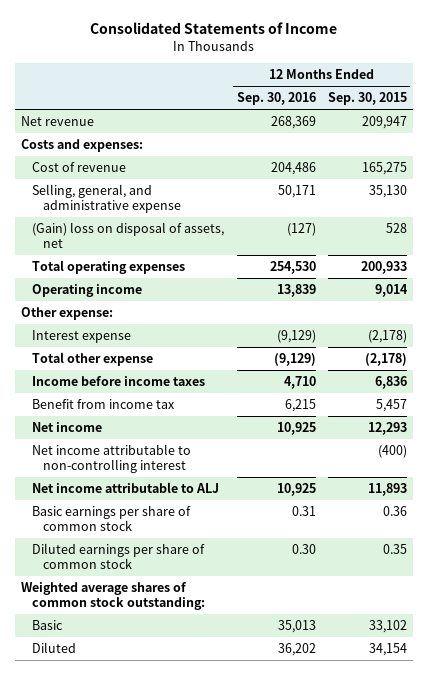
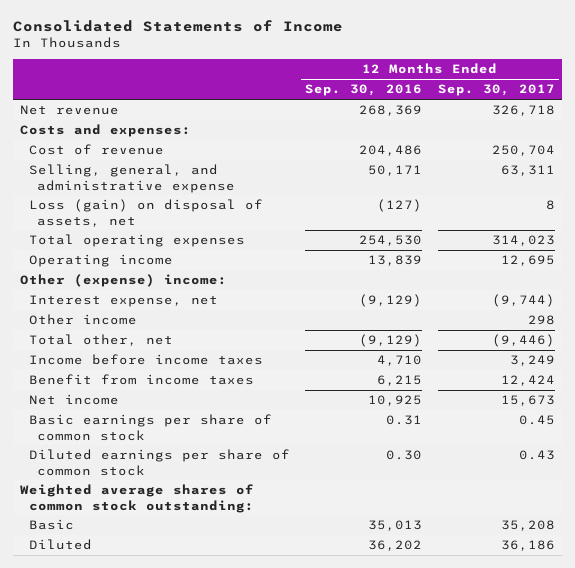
[327,92,407,106] Sep. 30, 2015 -> none
none -> [437,84,555,97] Sep. 30, 2017
[32,221,225,249] (Gain) loss on disposal of assets, net -> [28,199,263,227] Loss (gain) on disposal of assets, net
[21,306,114,320] Other expense: -> [20,274,228,288] Other (expense) income:
[32,329,132,343] Interest expense -> [28,295,218,308] Interest expense, net
none -> [28,314,137,326] Other income
[32,351,154,366] Total other expense -> [28,334,173,347] Total other, net
[32,398,176,409] Benefit from income tax -> [28,374,254,386] Benefit from income taxes
[32,443,192,474] Net income attributable to non-controlling interest -> none
[32,481,220,493] Net income attributable to ALJ -> none

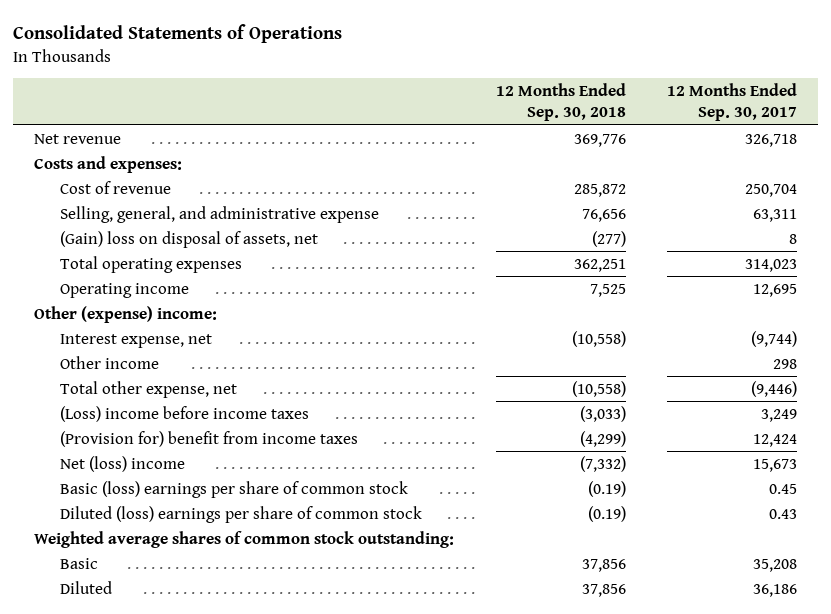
[12,20,343,33] Consolidated Statements of Income -> [13,24,343,44] Consolidated Statements of Operations
[305,84,423,97] Sep. 30, 2016 -> none
none -> [495,83,626,122] 12 Months Ended Sep. 30, 2018
[28,199,263,227] Loss (gain) on disposal of assets, net -> [59,230,318,248] (Gain) loss on disposal of assets, net
[28,334,173,347] Total other, net -> [59,380,237,398] Total other expense, net
[28,354,263,366] Income before income taxes -> [59,405,309,422] (Loss) income before income taxes
[28,374,254,386] Benefit from income taxes -> [59,430,358,447] (Provision for) benefit from income taxes
[28,394,119,406] Net income -> [59,455,185,472] Net (loss) income
[28,414,272,441] Basic earnings per share of common stock -> [59,480,408,498] Basic (loss) earnings per share of common stock
[28,449,290,476] Diluted earnings per share of common stock -> [59,505,422,523] Diluted (loss) earnings per share of common stock

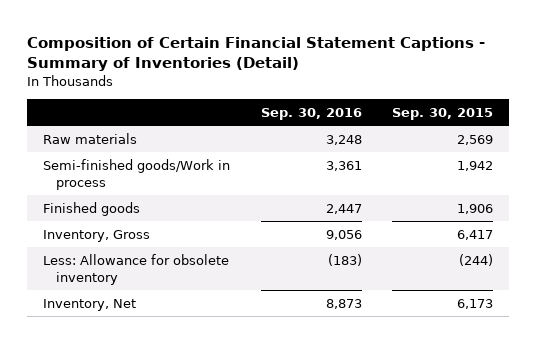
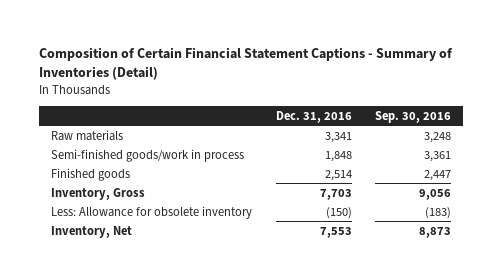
[392,108,494,121] Sep. 30, 2015 -> none
none -> [275,110,352,123] Dec. 31, 2016
[42,158,230,190] Semi-finished goods/Work in process -> [50,148,244,162] Semi-finished goods/work in process

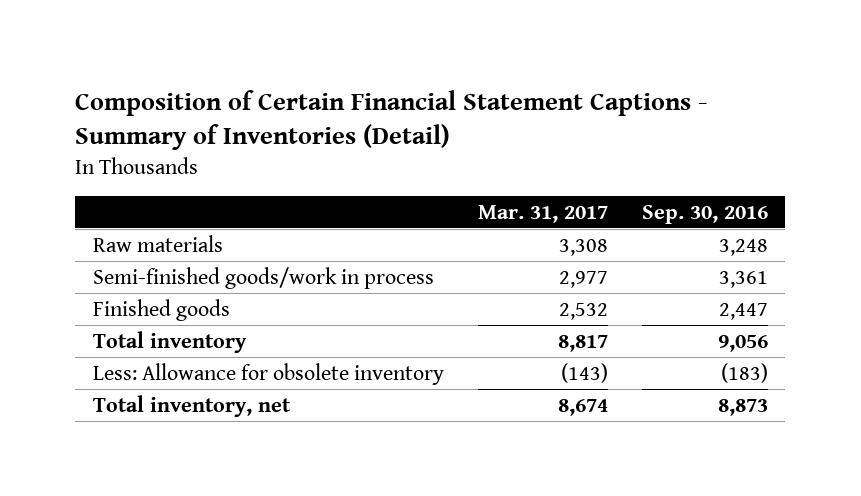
[275,110,352,123] Dec. 31, 2016 -> none
none -> [477,204,608,223] Mar. 31, 2017
[50,187,145,200] Inventory, Gross -> [92,330,247,353] Total inventory
[50,225,132,238] Inventory, Net -> [92,394,291,417] Total inventory, net

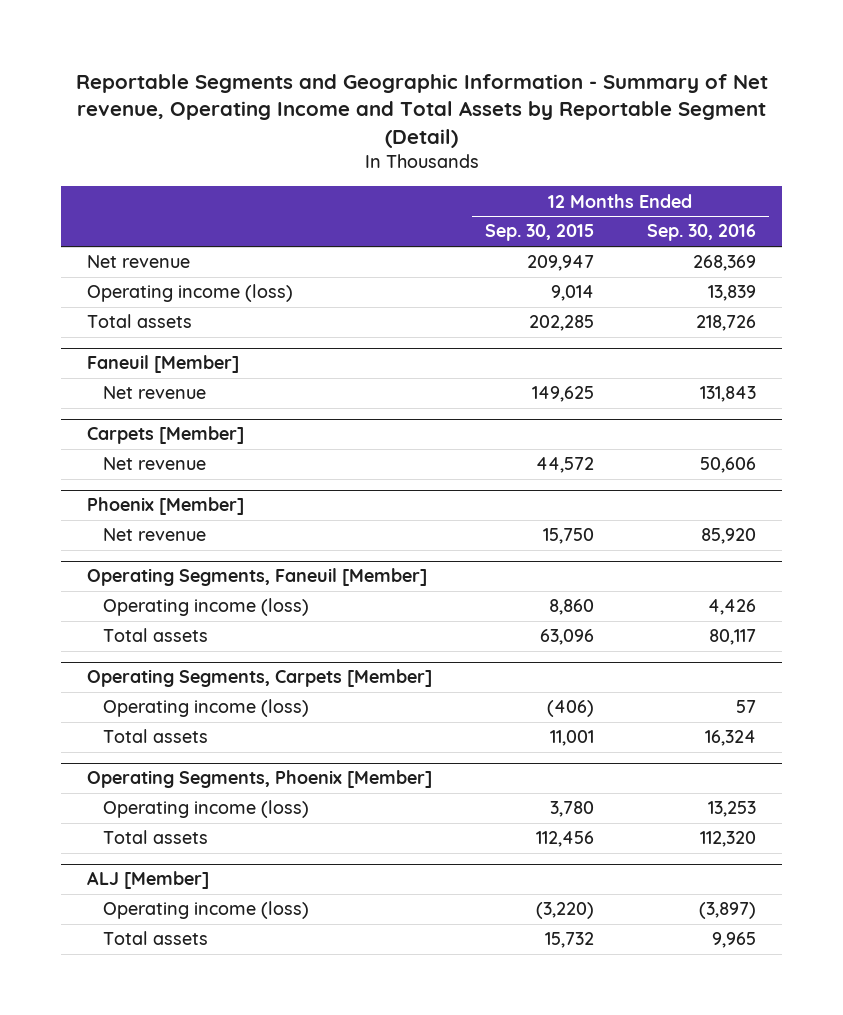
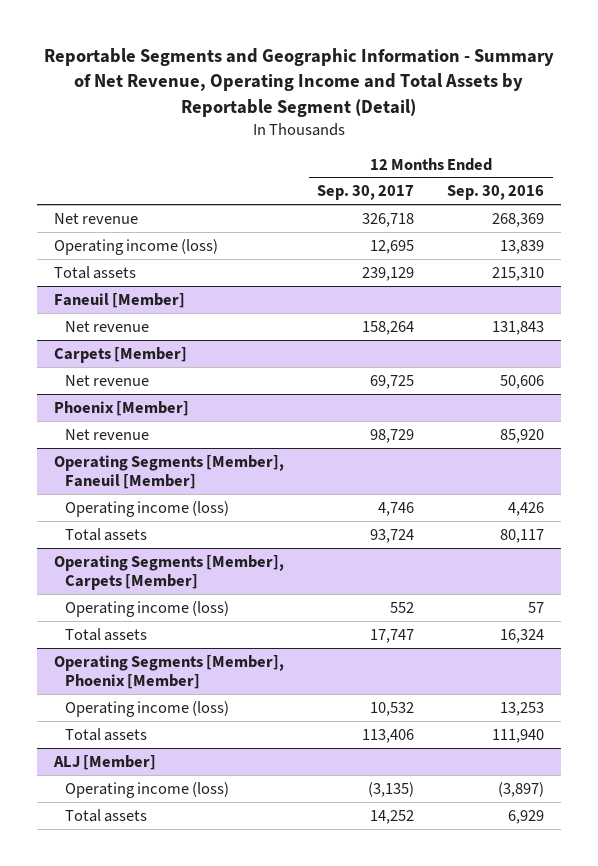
[75,73,768,149] Reportable Segments and Geographic Information - Summary of Net revenue, Operating Income and Total Assets by Reportable Segment (Detail) -> [44,48,555,117] Reportable Segments and Geographic Information - Summary of Net Revenue, Operating Income and Total Assets by Reportable Segment (Detail)
[485,224,595,242] Sep. 30, 2015 -> none
none -> [317,185,415,201] Sep. 30, 2017
[695,315,756,332] 218,726 -> [492,266,545,281] 215,310
[87,568,428,587] Operating Segments, Faneuil [Member] -> [53,454,284,490] Operating Segments [Member], Faneuil [Member]
[87,669,433,688] Operating Segments, Carpets [Member] -> [53,554,284,591] Operating Segments [Member], Carpets [Member]
[87,770,433,789] Operating Segments, Phoenix [Member] -> [53,654,284,690] Operating Segments [Member], Phoenix [Member]
[699,831,756,848] 112,320 -> [492,728,545,743] 111,940
[711,932,756,949] 9,965 -> [508,809,545,824] 6,929

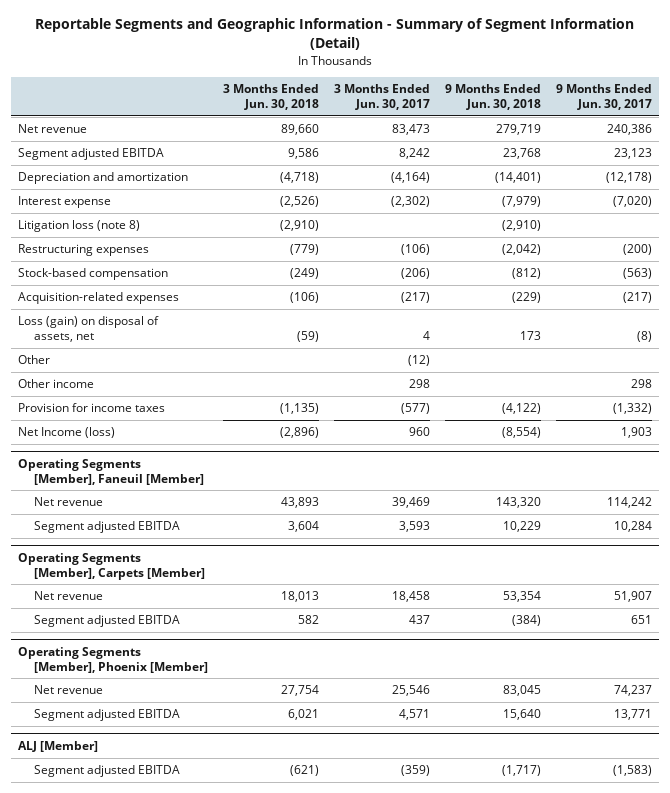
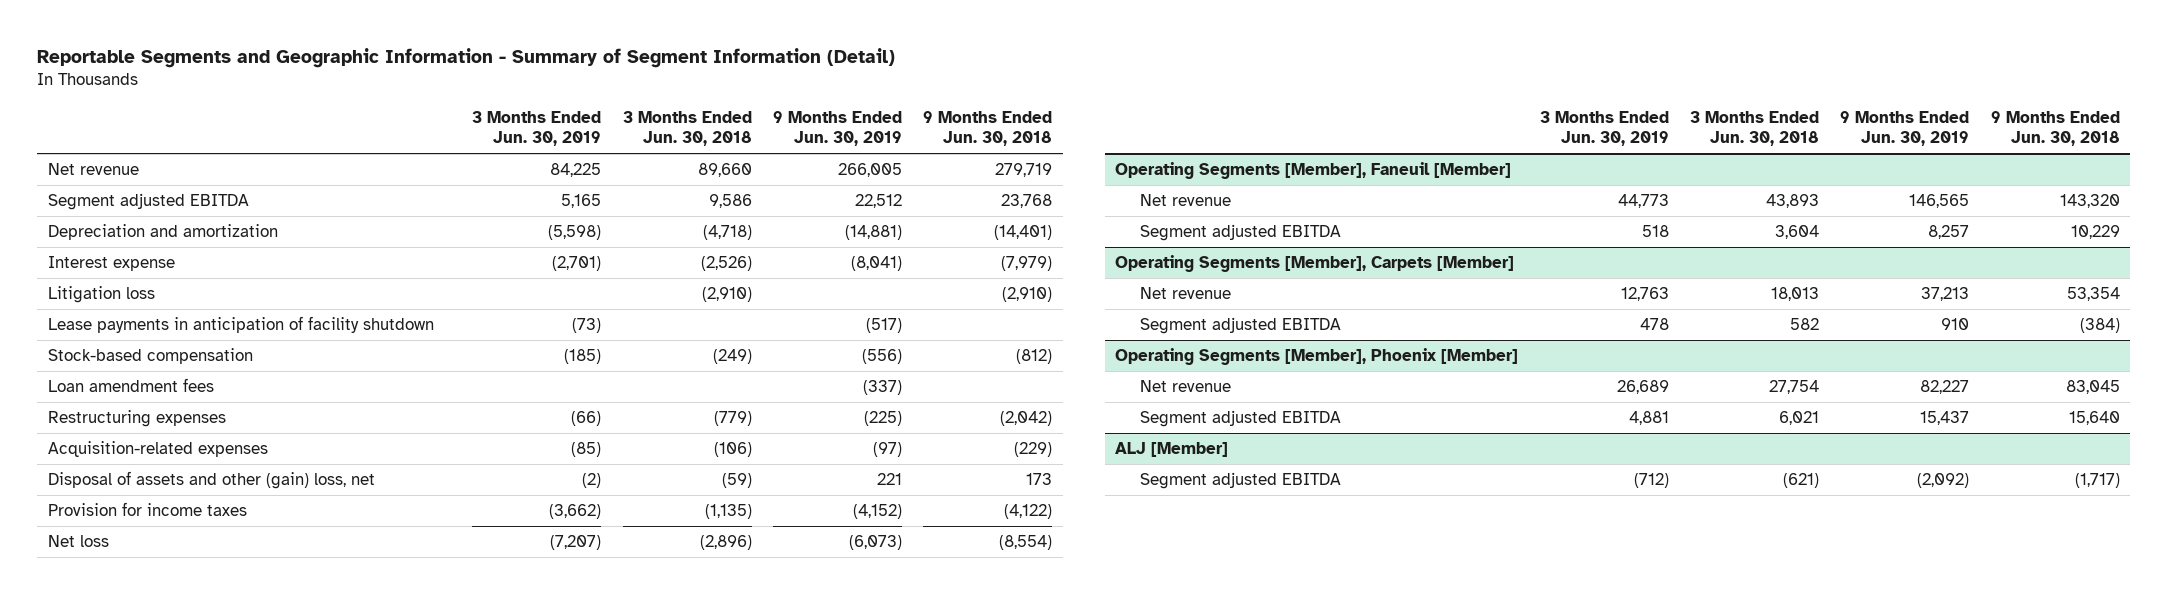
[333,84,430,110] 3 Months Ended Jun. 30, 2017 -> none
[555,84,652,110] 9 Months Ended Jun. 30, 2017 -> none
none -> [472,111,602,147] 3 Months Ended Jun. 30, 2019
none -> [773,111,903,147] 9 Months Ended Jun. 30, 2019
[18,220,141,233] Litigation loss (note 8) -> [47,286,155,304] Litigation loss
none -> [47,316,434,334] Lease payments in anticipation of facility shutdown
none -> [47,378,214,393] Loan amendment fees
[18,244,150,257] Restructuring expenses -> [47,410,226,428] Restructuring expenses
[18,355,51,365] Other -> none
[18,379,95,389] Other income -> none
[18,316,160,343] Loss (gain) on disposal of assets, net -> [47,471,375,490] Disposal of assets and other (gain) loss, net
[18,427,116,439] Net Income (loss) -> [47,535,109,548] Net loss

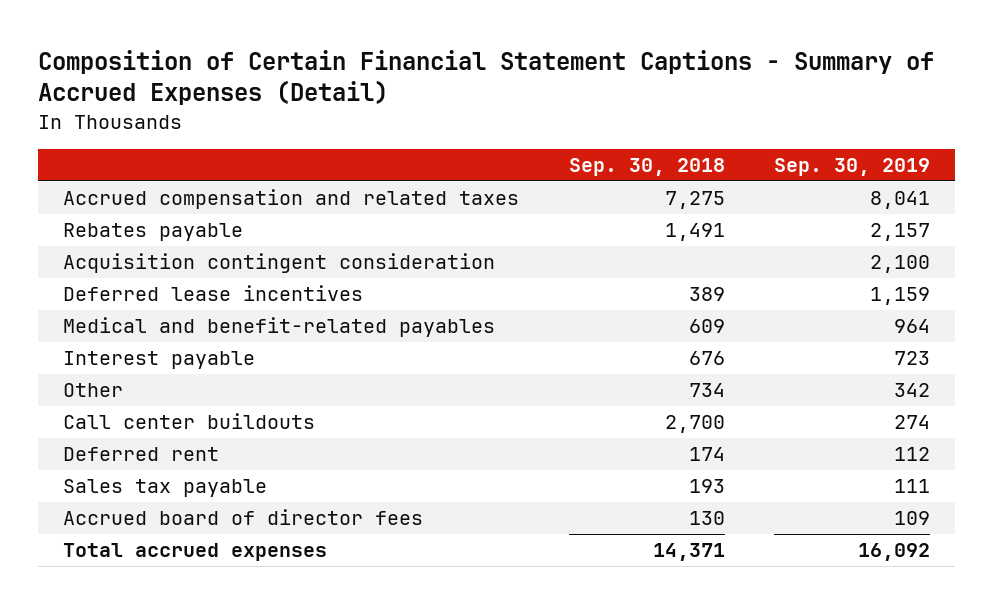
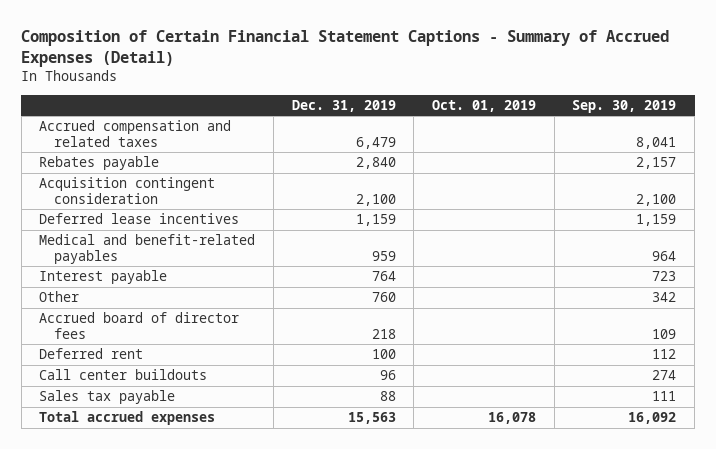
[568,158,725,177] Sep. 30, 2018 -> none
none -> [291,99,396,112] Dec. 31, 2019
none -> [432,99,537,112] Oct. 01, 2019
[63,509,424,526] Accrued board of director fees -> [39,312,240,339] Accrued board of director fees
[63,413,316,430] Call center buildouts -> [39,369,208,381] Call center buildouts

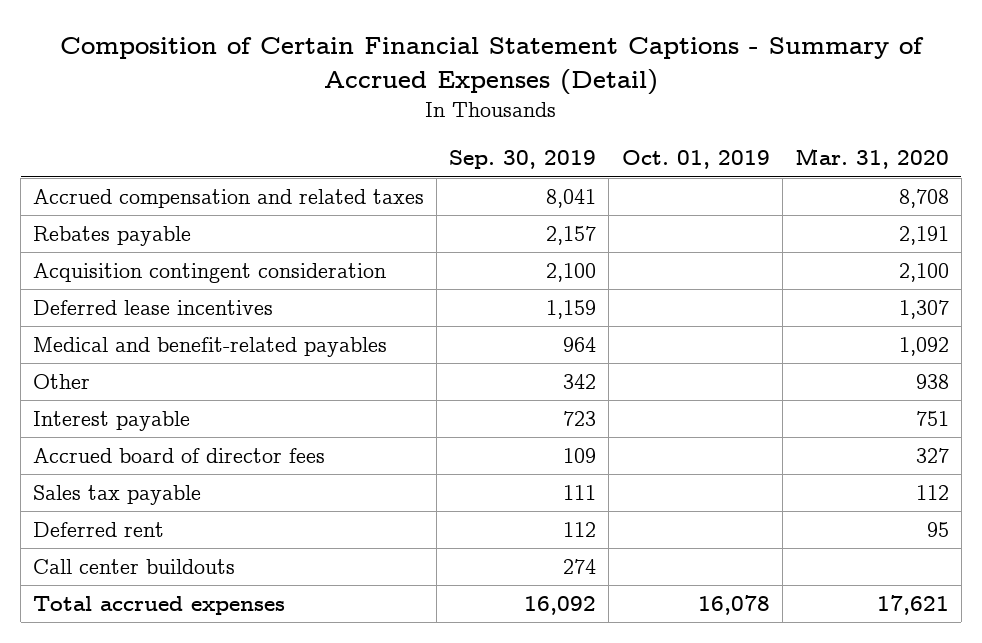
[291,99,396,112] Dec. 31, 2019 -> none
none -> [794,148,949,170] Mar. 31, 2020
[39,270,168,285] Interest payable -> [33,411,191,432] Interest payable
[39,390,176,405] Sales tax payable -> [33,485,202,506] Sales tax payable

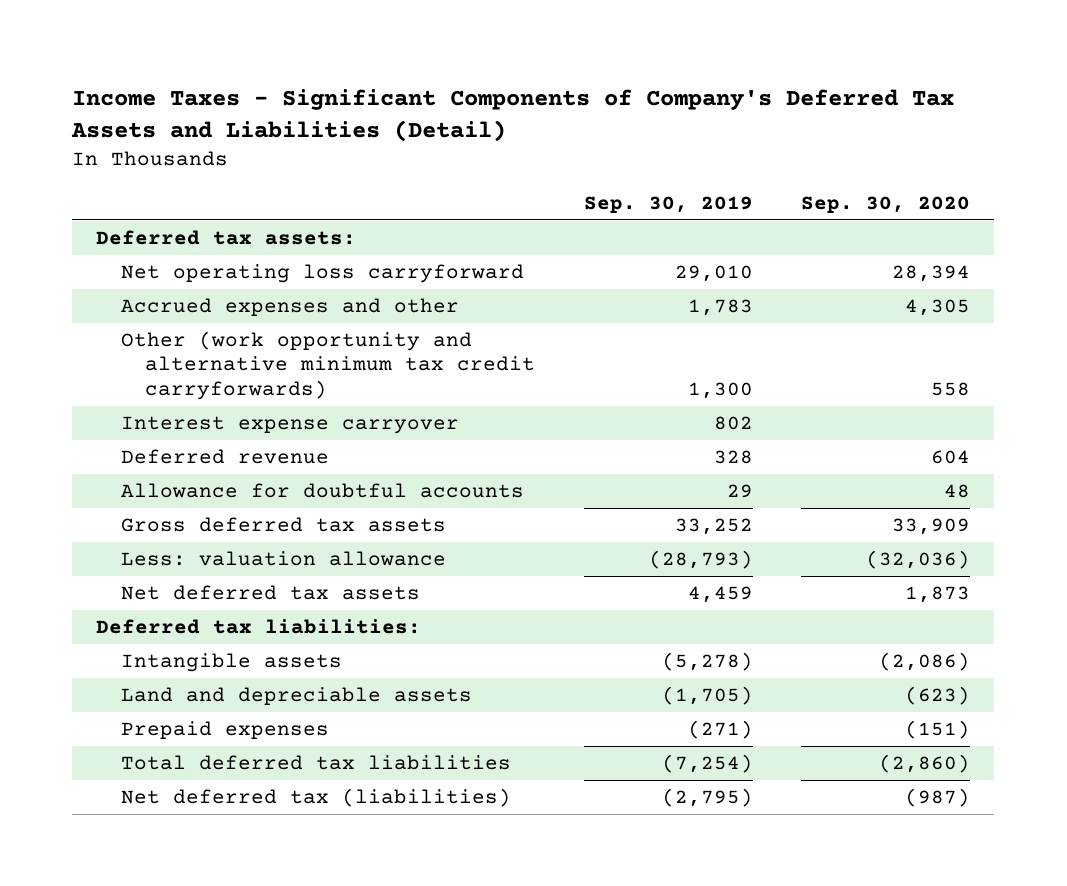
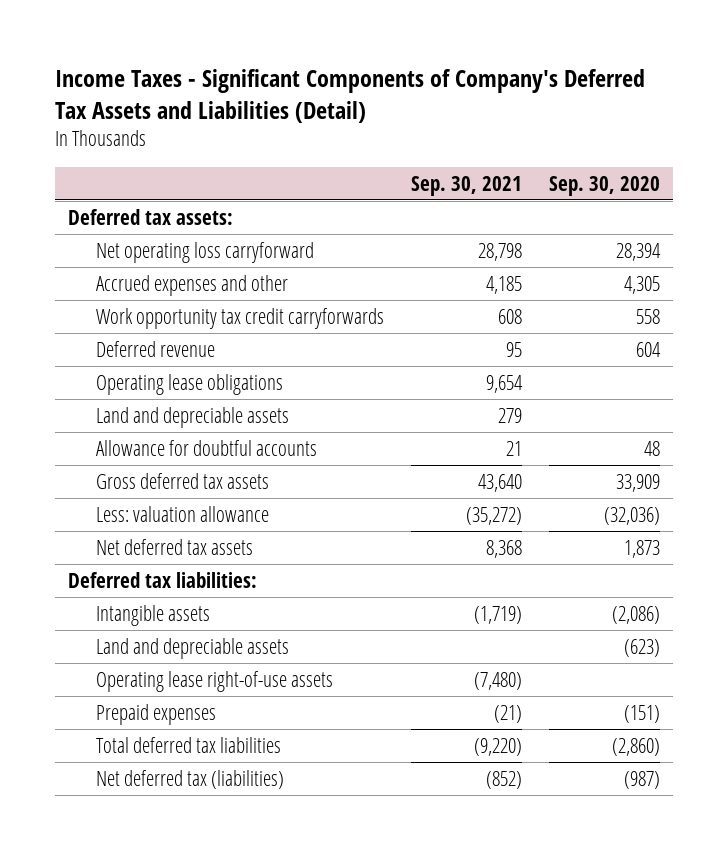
[583,195,753,213] Sep. 30, 2019 -> none
none -> [410,175,522,196] Sep. 30, 2021
[120,415,459,434] Interest expense carryover -> none
[120,330,536,400] Other (work opportunity and alternative minimum tax credit carryforwards) -> [95,307,384,329] Work opportunity tax credit carryforwards
none -> [95,373,283,395] Operating lease obligations
none -> [95,406,289,428] Land and depreciable assets
none -> [95,670,333,692] Operating lease right-of-use assets

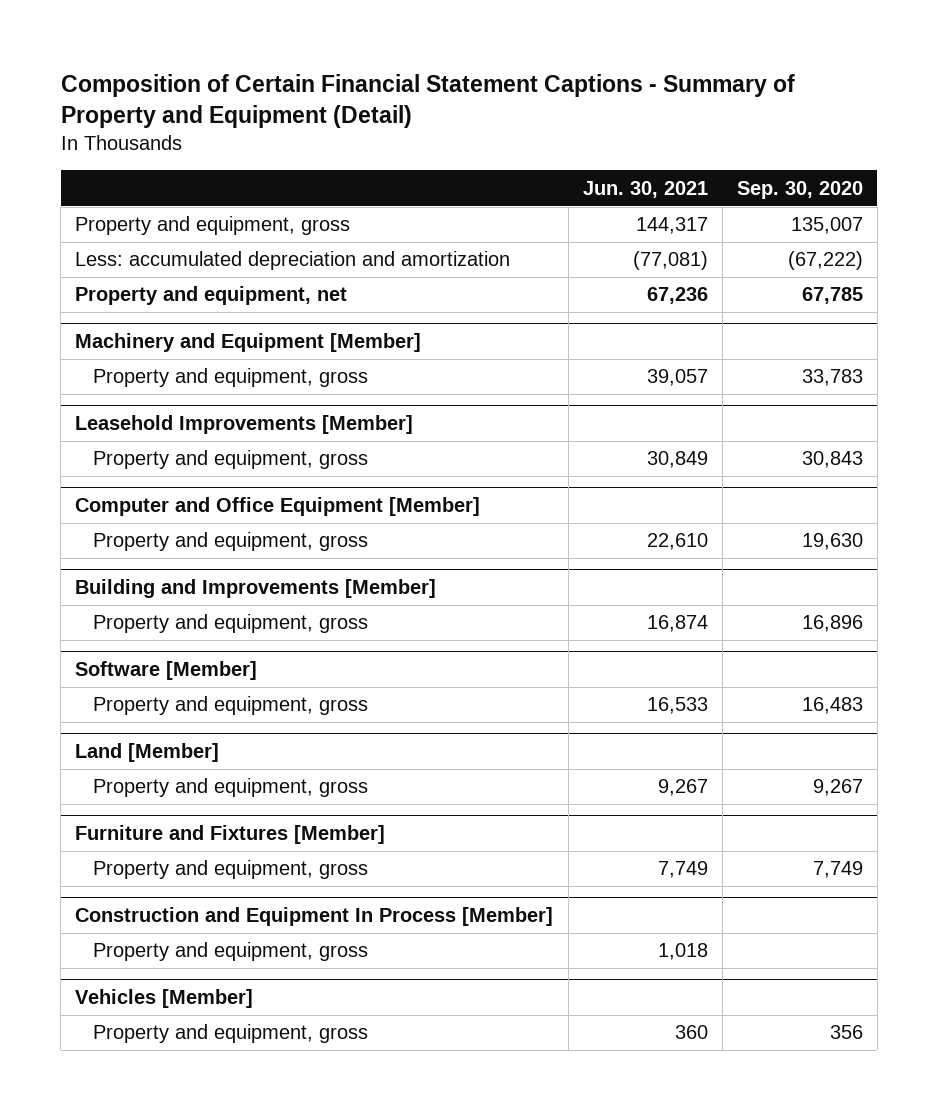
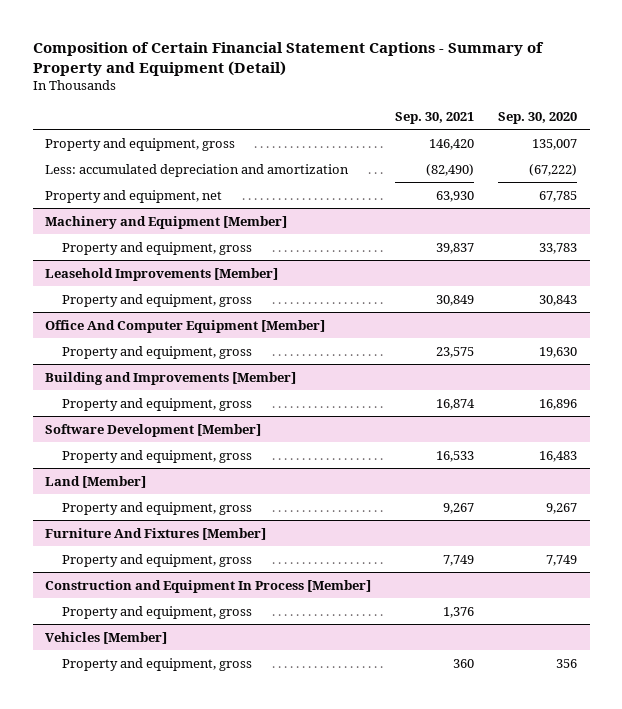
[582,180,708,198] Jun. 30, 2021 -> none
none -> [395,112,475,125] Sep. 30, 2021
[75,497,481,517] Computer and Office Equipment [Member] -> [44,319,325,333] Office And Computer Equipment [Member]
[75,661,258,681] Software [Member] -> [44,423,261,437] Software Development [Member]
[75,825,386,845] Furniture and Fixtures [Member] -> [44,527,266,540] Furniture And Fixtures [Member]

